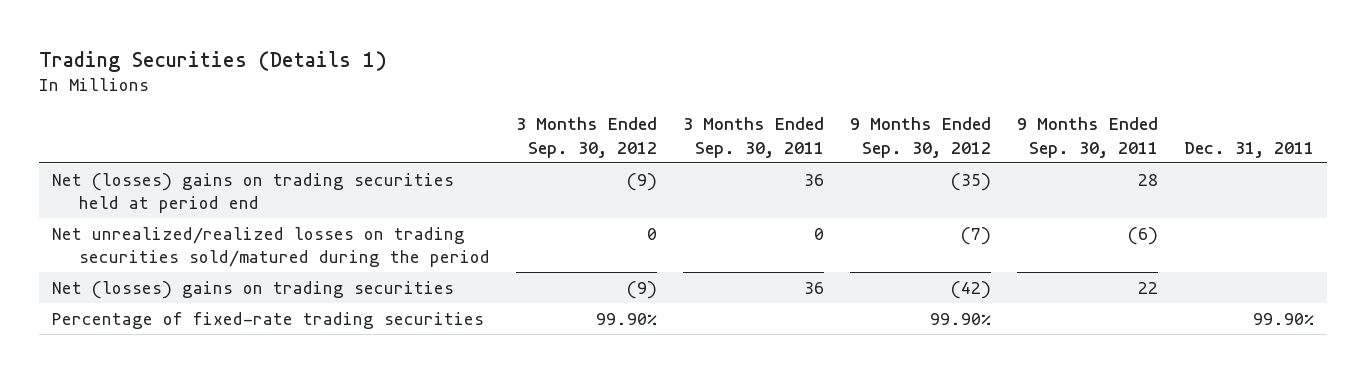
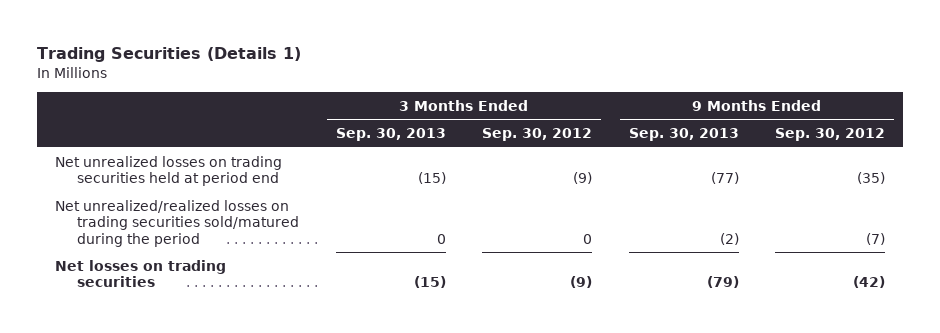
[683,117,825,158] 3 Months Ended Sep. 30, 2011 -> none
[1016,117,1158,158] 9 Months Ended Sep. 30, 2011 -> none
[1183,141,1314,158] Dec. 31, 2011 -> none
none -> [335,128,446,142] Sep. 30, 2013
none -> [628,128,739,142] Sep. 30, 2013
[51,172,454,213] Net (losses) gains on trading securities held at period end -> [55,155,283,187] Net unrealized losses on trading securities held at period end
[51,311,484,329] Percentage of fixed-rate trading securities -> none
[51,280,454,299] Net (losses) gains on trading securities -> [55,259,227,288] Net losses on trading securities

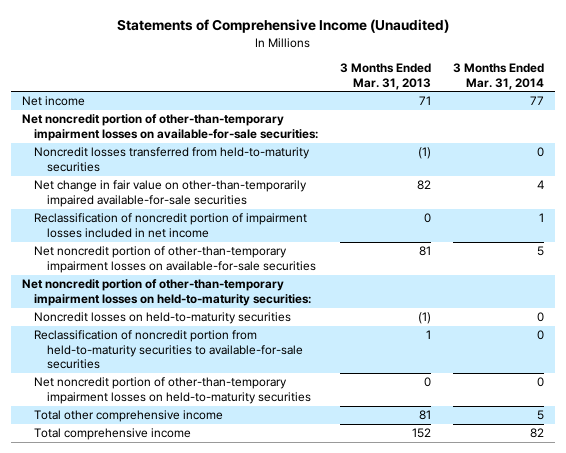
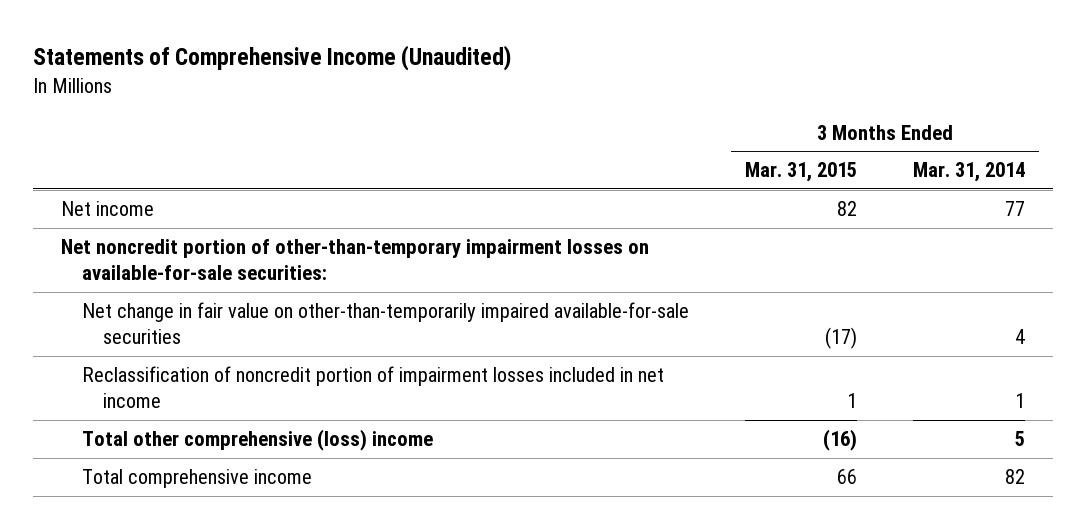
[340,63,432,90] 3 Months Ended Mar. 31, 2013 -> none
none -> [745,162,858,183] Mar. 31, 2015
[34,147,311,172] Noncredit losses transferred from held-to-maturity securities -> none
[34,246,316,273] Net noncredit portion of other-than-temporary impairment losses on available-for-sale securities -> none
[22,279,312,306] Net noncredit portion of other-than-temporary impairment losses on held-to-maturity securities: -> none
[34,312,292,325] Noncredit losses on held-to-maturity securities -> none
[34,330,303,370] Reclassification of noncredit portion from held-to-maturity securities to available-for-sale securities -> none
[34,377,311,404] Net noncredit portion of other-than-temporary impairment losses on held-to-maturity securities -> none
[34,410,224,423] Total other comprehensive income -> [82,429,434,452] Total other comprehensive (loss) income

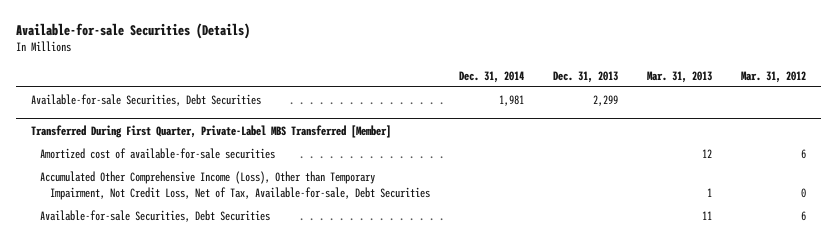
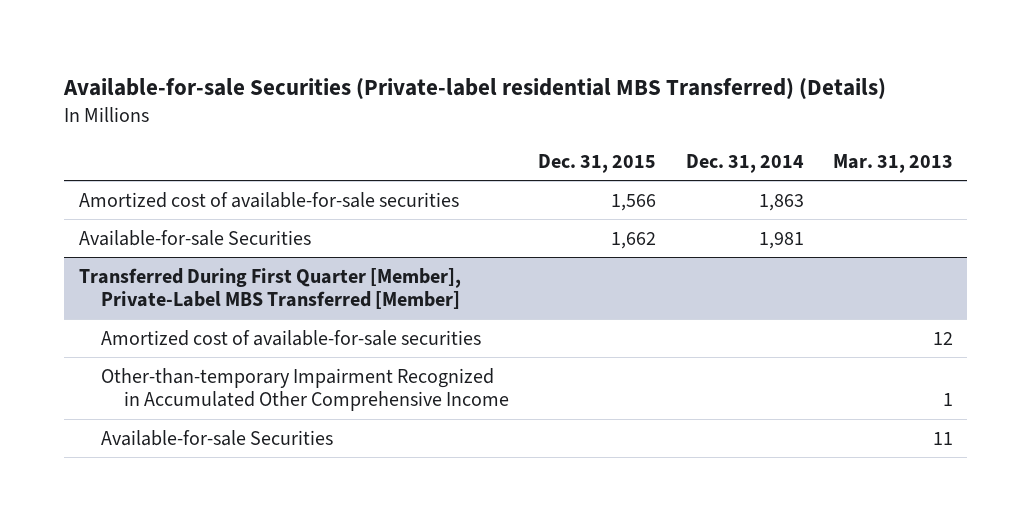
[16,23,251,40] Available-for-sale Securities (Details) -> [63,77,887,100] Available-for-sale Securities (Private-label residential MBS Transferred) (Details)
[552,70,618,83] Dec. 31, 2013 -> none
[741,70,807,83] Mar. 31, 2012 -> none
none -> [538,153,657,173] Dec. 31, 2015
none -> [78,191,459,208] Amortized cost of available-for-sale securities
[30,93,261,106] Available-for-sale Securities, Debt Securities -> [78,229,311,246] Available-for-sale Securities
[30,124,391,138] Transferred During First Quarter, Private-Label MBS Transferred [Member] -> [78,267,461,310] Transferred During First Quarter [Member], Private-Label MBS Transferred [Member]
[40,170,430,200] Accumulated Other Comprehensive Income (Loss), Other than Temporary Impairment, Not Credit Loss, Net of Tax, Available-for-sale, Debt Securities -> [101,367,510,412] Other-than-temporary Impairment Recognized in Accumulated Other Comprehensive Income
[40,209,271,222] Available-for-sale Securities, Debt Securities -> [101,429,334,446] Available-for-sale Securities

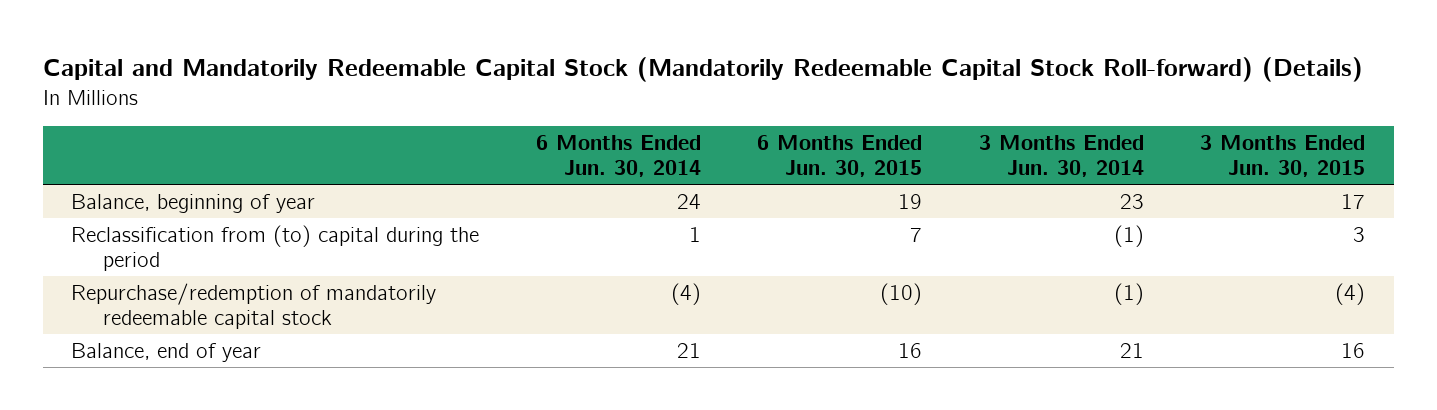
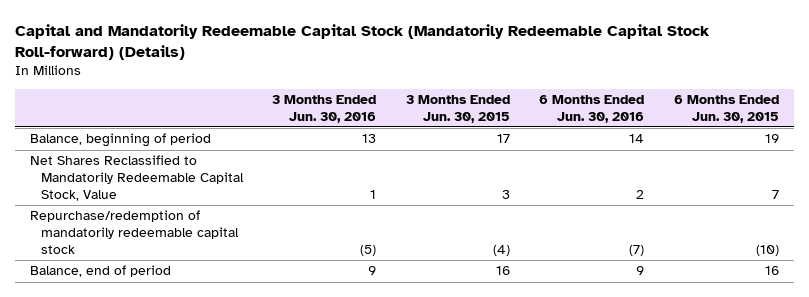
[535,135,701,177] 6 Months Ended Jun. 30, 2014 -> none
[978,135,1144,177] 3 Months Ended Jun. 30, 2014 -> none
none -> [272,95,377,123] 3 Months Ended Jun. 30, 2016
none -> [539,95,645,123] 6 Months Ended Jun. 30, 2016
[71,193,316,213] Balance, beginning of year -> [29,133,211,148] Balance, beginning of period
[71,224,480,271] Reclassification from (to) capital during the period -> [29,155,244,201] Net Shares Reclassified to Mandatorily Redeemable Capital Stock, Value
[71,342,262,362] Balance, end of year -> [29,265,171,278] Balance, end of period

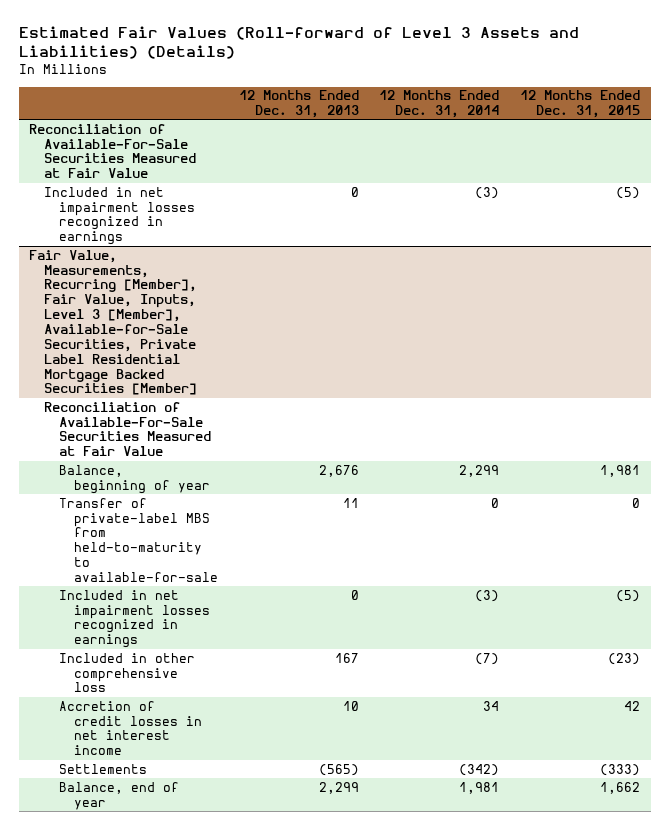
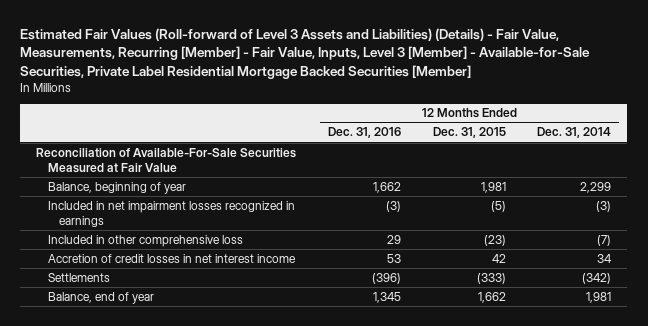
[18,25,579,60] Estimated Fair Values (Roll-forward of Level 3 Assets and Liabilities) (Details) -> [20,27,591,79] Estimated Fair Values (Roll-forward of Level 3 Assets and Liabilities) (Details) - Fair Value, Measurements, Recurring [Member] - Fair Value, Inputs, Level 3 [Member] - Available-for-Sale Securities, Private Label Residential Mortgage Backed Securities [Member]
[238,90,359,119] 12 Months Ended Dec. 31, 2013 -> none
none -> [328,127,402,139] Dec. 31, 2016
[43,186,195,246] Included in net impairment losses recognized in earnings -> none
[29,249,197,396] Fair Value, Measurements, Recurring [Member], Fair Value, Inputs, Level 3 [Member], Available-for-Sale Securities, Private Label Residential Mortgage Backed Securities [Member] -> none
[43,401,211,457] Reconciliation of Available-For-Sale Securities Measured at Fair Value -> none
[58,497,218,582] Transfer of private-label MBS from held-to-maturity to available-for-sale -> none

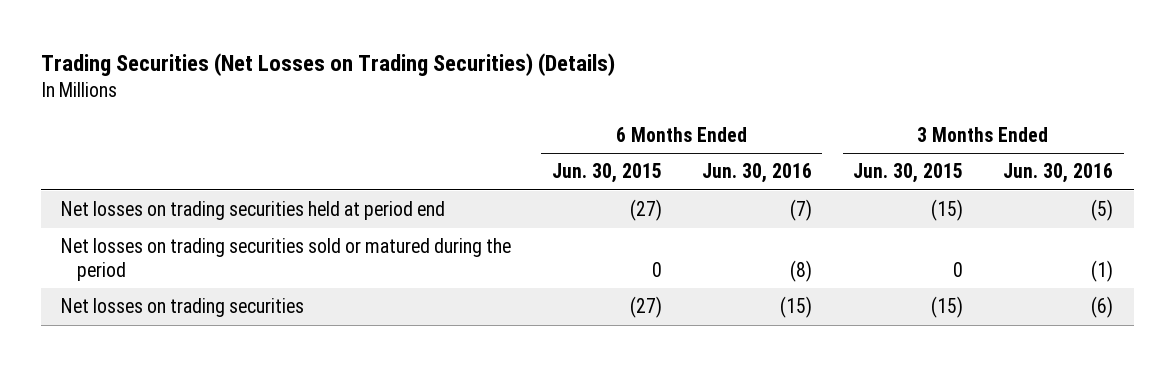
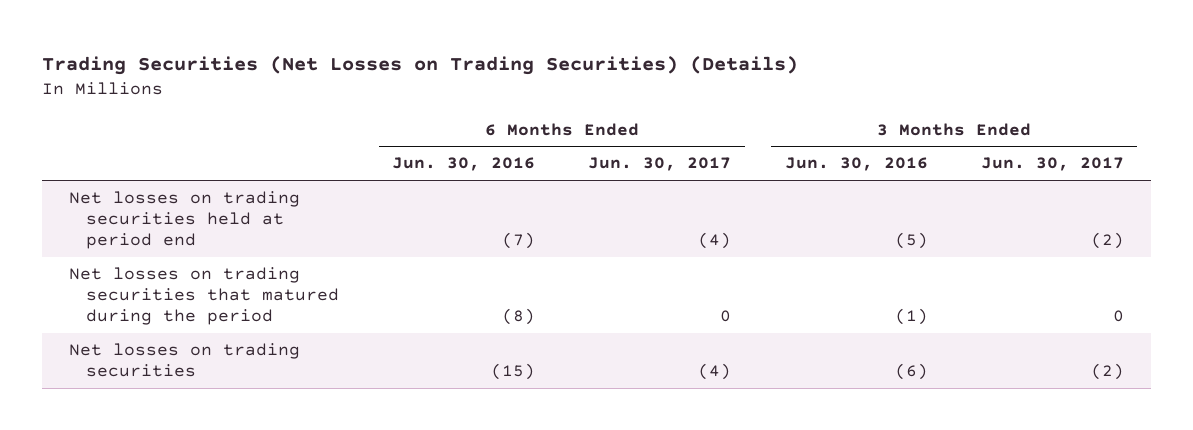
[551,163,662,184] Jun. 30, 2015 -> none
[852,163,963,184] Jun. 30, 2015 -> none
none -> [588,157,732,172] Jun. 30, 2017
none -> [981,157,1125,172] Jun. 30, 2017
[60,238,511,281] Net losses on trading securities sold or matured during the period -> [68,267,339,326] Net losses on trading securities that matured during the period

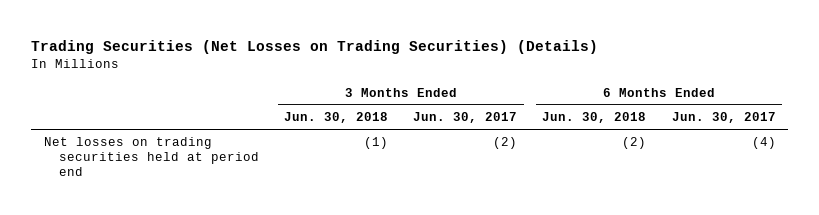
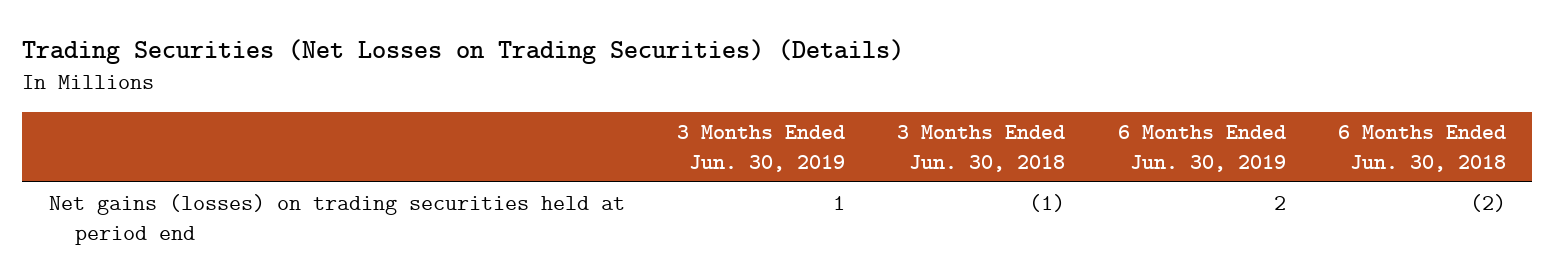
[413,112,518,124] Jun. 30, 2017 -> none
[671,112,776,124] Jun. 30, 2017 -> none
none -> [676,125,845,172] 3 Months Ended Jun. 30, 2019
none -> [1117,125,1286,172] 6 Months Ended Jun. 30, 2019
[43,137,259,177] Net losses on trading securities held at period end -> [48,194,625,245] Net gains (losses) on trading securities held at period end

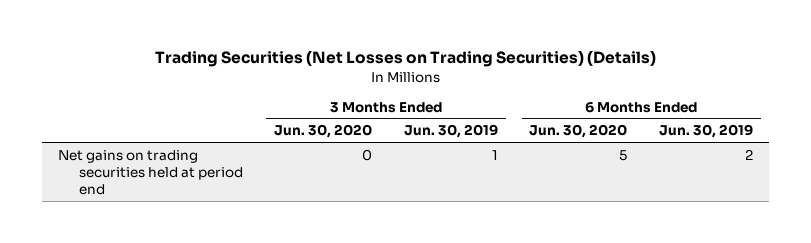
[897,125,1066,172] 3 Months Ended Jun. 30, 2018 -> none
[1337,125,1506,172] 6 Months Ended Jun. 30, 2018 -> none
none -> [274,124,373,139] Jun. 30, 2020
none -> [529,124,628,139] Jun. 30, 2020
[48,194,625,245] Net gains (losses) on trading securities held at period end -> [58,149,243,195] Net gains on trading securities held at period end

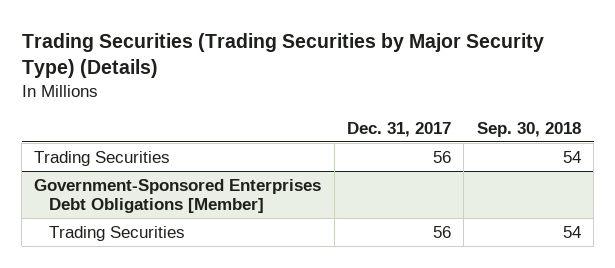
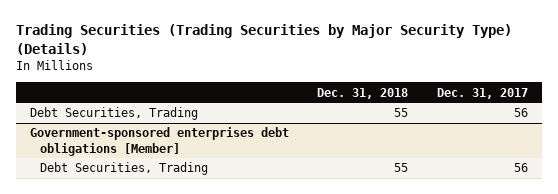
[476,121,581,137] Sep. 30, 2018 -> none
none -> [317,87,409,99] Dec. 31, 2018
[34,150,171,166] Trading Securities -> [30,107,199,121] Debt Securities, Trading
[34,178,322,214] Government-Sponsored Enterprises Debt Obligations [Member] -> [30,127,290,156] Government-sponsored enterprises debt obligations [Member]
[49,225,186,241] Trading Securities -> [39,162,208,176] Debt Securities, Trading

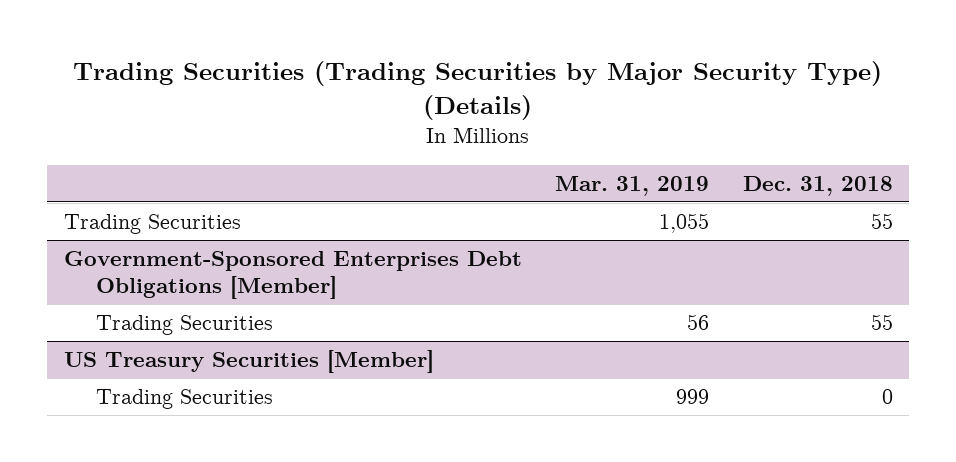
[436,87,528,99] Dec. 31, 2017 -> none
none -> [555,175,710,196] Mar. 31, 2019
[30,107,199,121] Debt Securities, Trading -> [63,214,241,235] Trading Securities
[30,127,290,156] Government-sponsored enterprises debt obligations [Member] -> [63,251,522,299] Government-Sponsored Enterprises Debt Obligations [Member]
[39,162,208,176] Debt Securities, Trading -> [95,315,273,336] Trading Securities
none -> [63,350,434,374] US Treasury Securities [Member]
none -> [95,389,273,410] Trading Securities

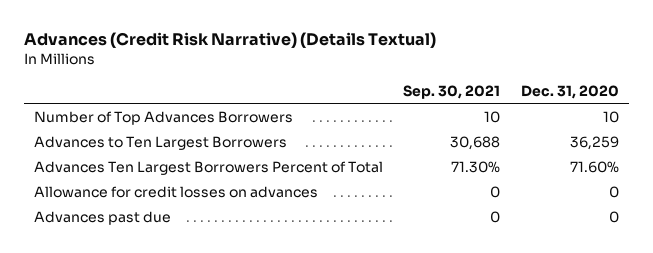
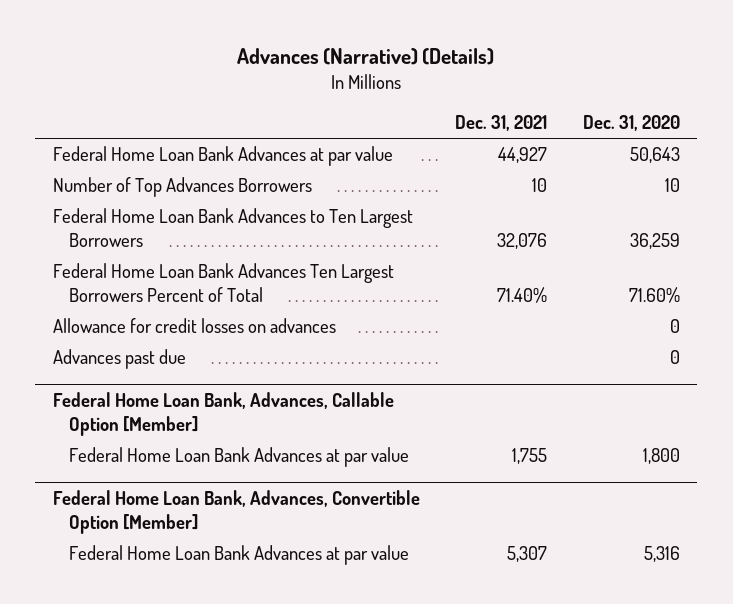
[23,32,436,49] Advances (Credit Risk Narrative) (Details Textual) -> [237,47,495,65] Advances (Narrative) (Details)
[403,84,501,99] Sep. 30, 2021 -> none
none -> [455,115,548,132] Dec. 31, 2021
none -> [53,146,394,167] Federal Home Loan Bank Advances at par value
[33,135,287,150] Advances to Ten Largest Borrowers -> [53,208,414,247] Federal Home Loan Bank Advances to Ten Largest Borrowers
[33,160,383,175] Advances Ten Largest Borrowers Percent of Total -> [53,263,395,302] Federal Home Loan Bank Advances Ten Largest Borrowers Percent of Total
none -> [53,392,395,436] Federal Home Loan Bank, Advances, Callable Option [Member]
none -> [68,447,409,468] Federal Home Loan Bank Advances at par value
none -> [53,490,421,534] Federal Home Loan Bank, Advances, Convertible Option [Member]
none -> [68,545,409,566] Federal Home Loan Bank Advances at par value

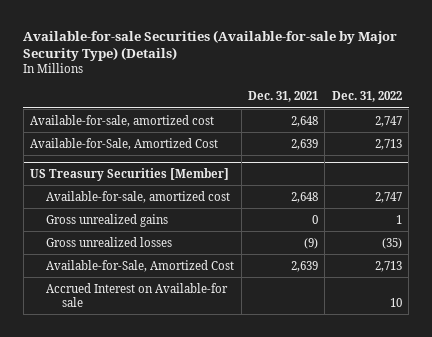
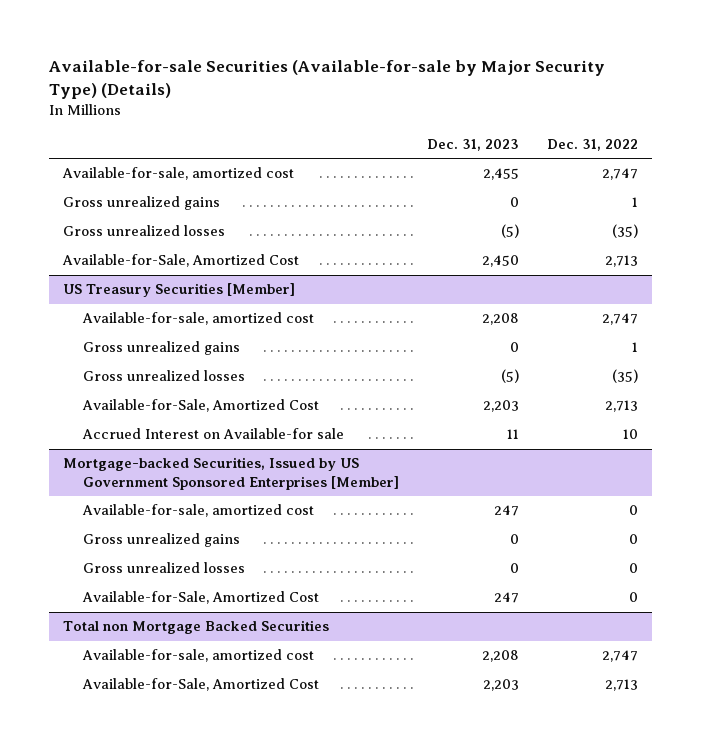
[248,91,319,103] Dec. 31, 2021 -> none
none -> [426,139,519,152] Dec. 31, 2023
none -> [63,196,221,211] Gross unrealized gains
none -> [63,225,226,237] Gross unrealized losses
none -> [63,457,399,490] Mortgage-backed Securities, Issued by US Government Sponsored Enterprises [Member]
none -> [81,504,314,518] Available-for-sale, amortized cost
none -> [82,533,240,548] Gross unrealized gains
none -> [82,562,245,574] Gross unrealized losses
none -> [81,591,319,605] Available-for-Sale, Amortized Cost
none -> [63,620,330,635] Total non Mortgage Backed Securities
none -> [81,649,314,663] Available-for-sale, amortized cost
none -> [81,678,319,692] Available-for-Sale, Amortized Cost

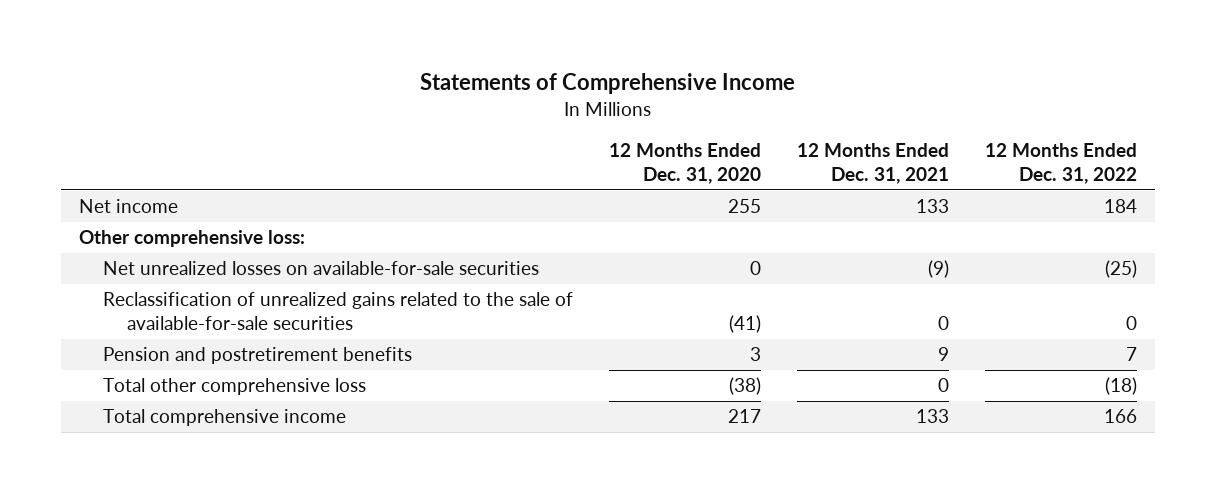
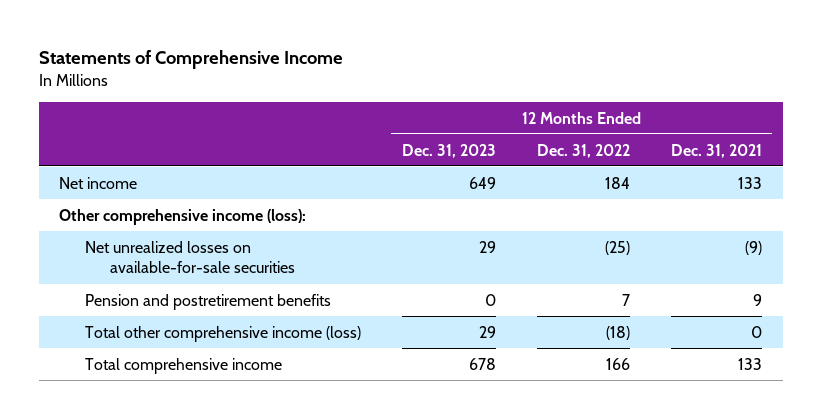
[609,143,762,185] 12 Months Ended Dec. 31, 2020 -> none
none -> [401,143,496,158] Dec. 31, 2023
[78,230,305,248] Other comprehensive loss: -> [59,208,307,225] Other comprehensive income (loss):
[103,292,574,331] Reclassification of unrealized gains related to the sale of available-for-sale securities -> none
[103,378,367,396] Total other comprehensive loss -> [84,325,361,342] Total other comprehensive income (loss)

